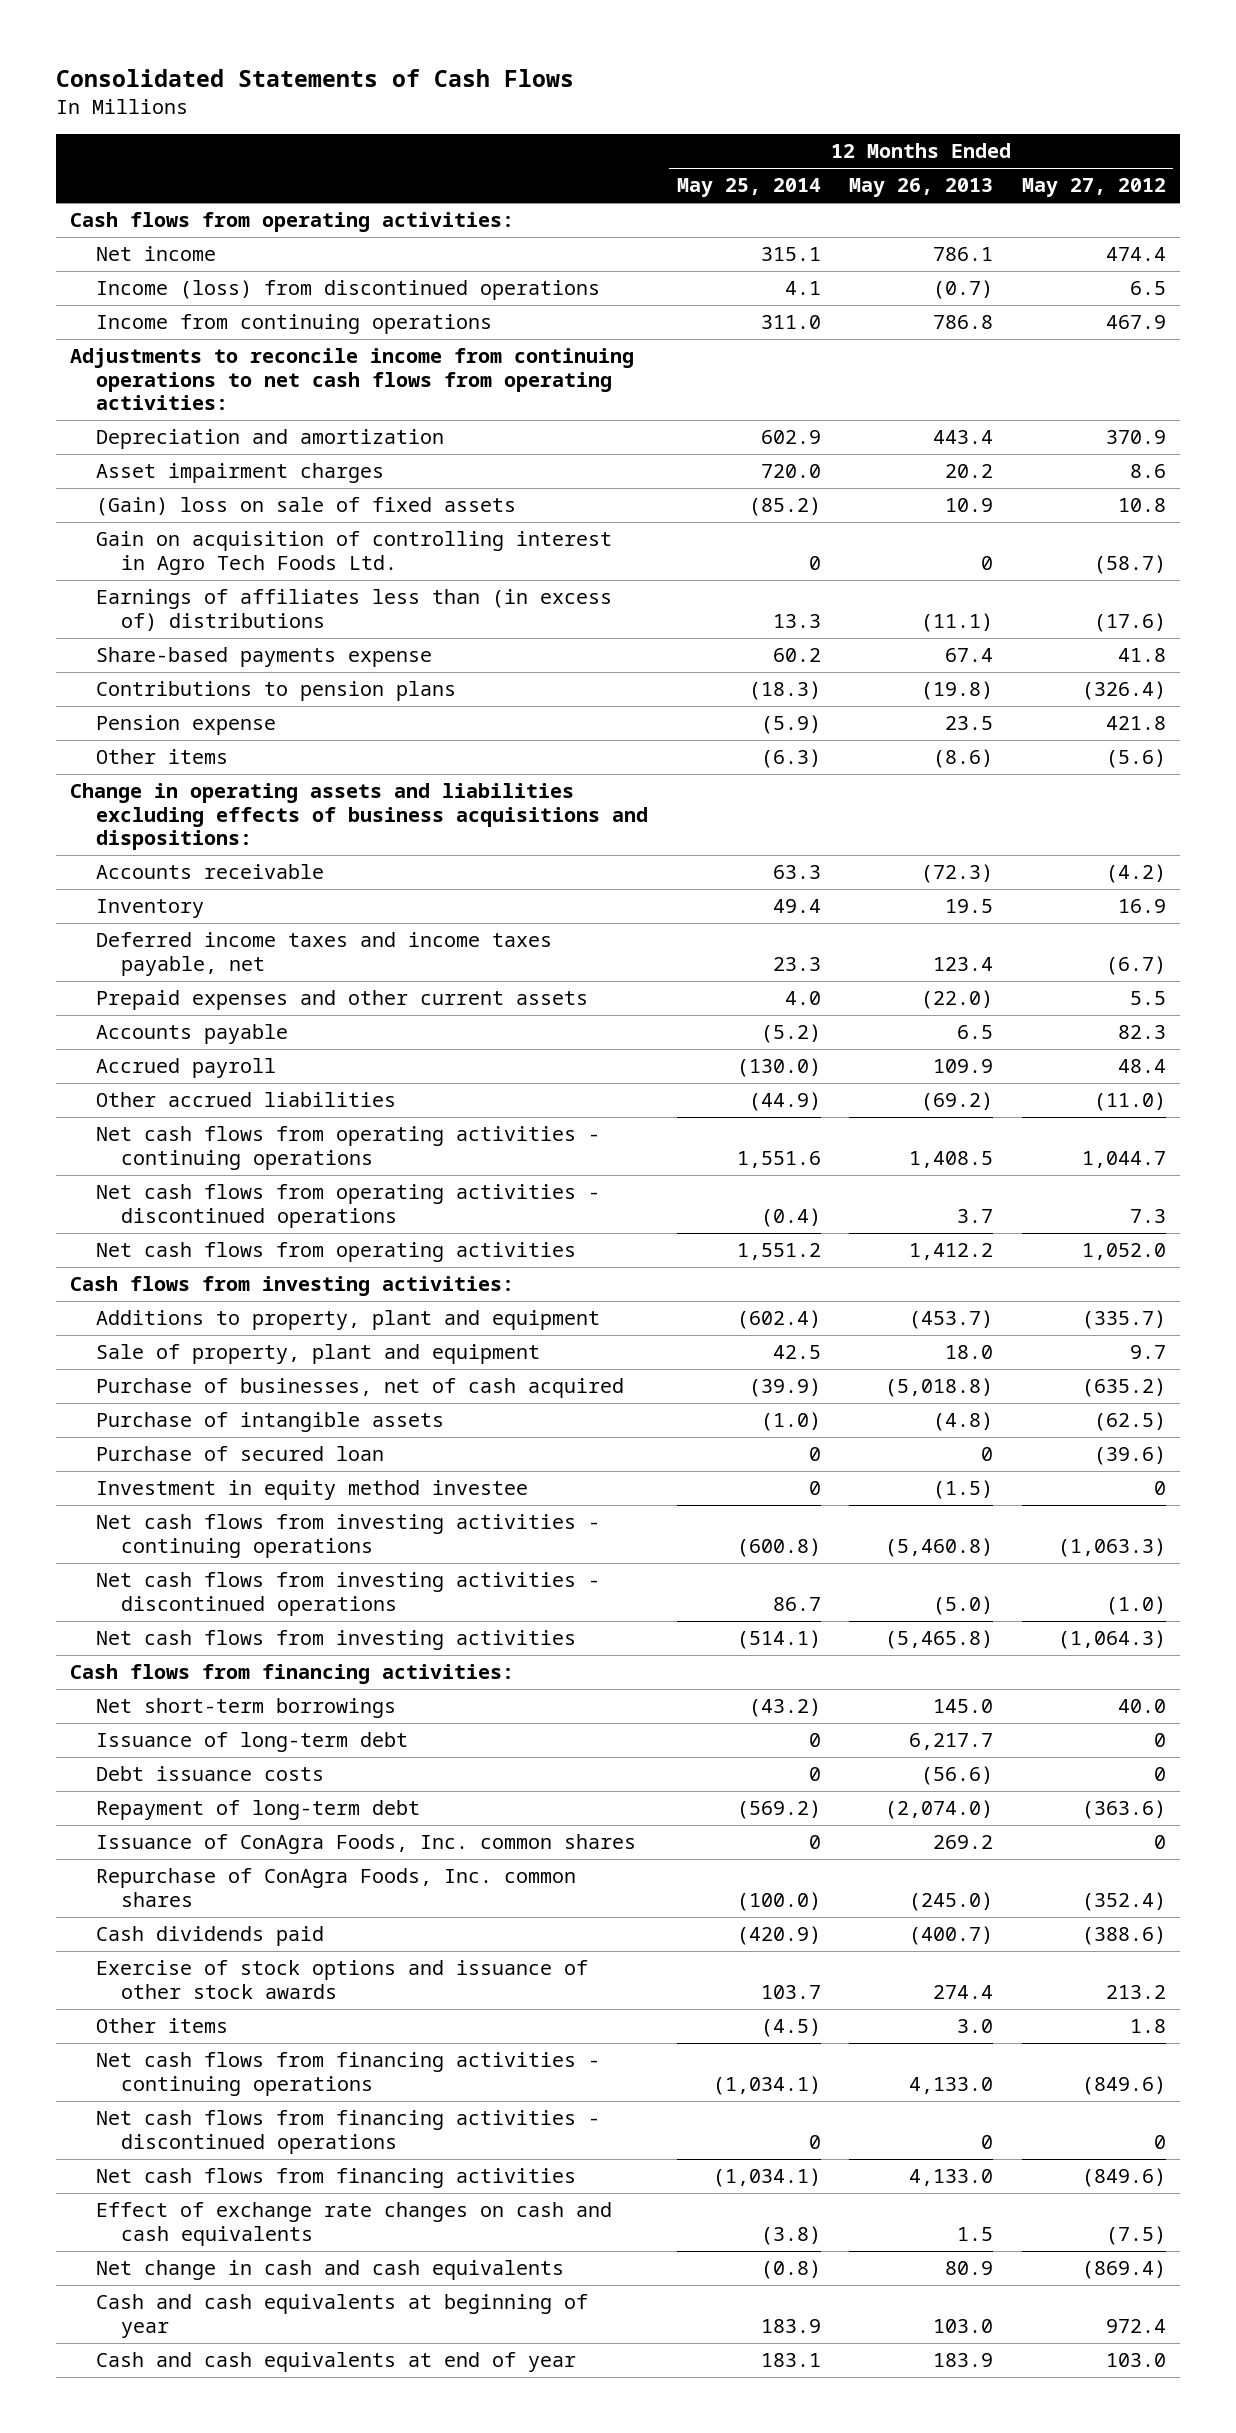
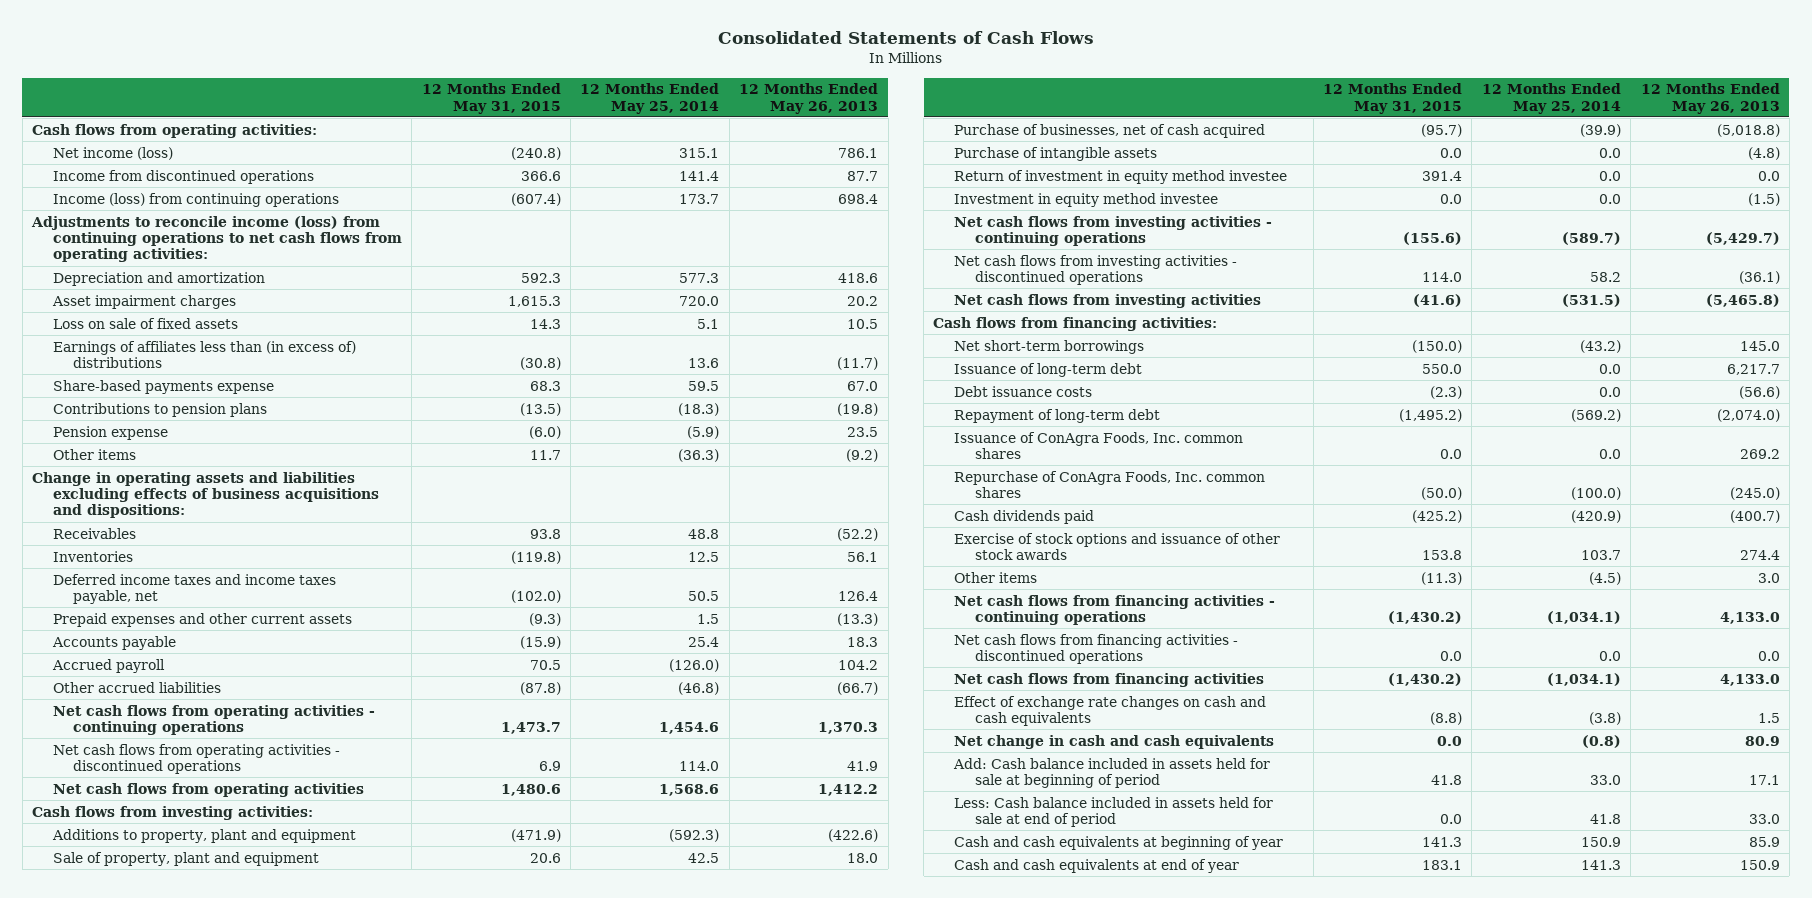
[1021,178,1166,198] May 27, 2012 -> none
none -> [421,83,561,114] 12 Months Ended May 31, 2015
[95,246,216,262] Net income -> [52,146,173,160] Net income (loss)
[95,280,600,301] Income (loss) from discontinued operations -> [52,169,314,184] Income from discontinued operations
[784,281,821,296] 4.1 -> [679,170,720,181] 141.4
[933,280,994,300] (0.7) -> [847,170,879,181] 87.7
[95,314,492,335] Income from continuing operations -> [52,192,339,207] Income (loss) from continuing operations
[760,315,821,330] 311.0 -> [679,193,720,204] 173.7
[933,315,994,330] 786.8 -> [838,193,879,204] 698.4
[70,348,635,411] Adjustments to reconcile income from continuing operations to net cash flows from operating activities: -> [31,215,402,263] Adjustments to reconcile income (loss) from continuing operations to net cash flows from operating activities:
[760,430,821,445] 602.9 -> [679,272,720,283] 577.3
[933,430,994,445] 443.4 -> [838,272,879,283] 418.6
[95,531,612,575] Gain on acquisition of controlling interest in Agro Tech Foods Ltd. -> none
[95,497,516,517] (Gain) loss on sale of fixed assets -> [52,317,238,329] Loss on sale of fixed assets
[748,497,821,517] (85.2) -> [697,318,720,329] 5.1
[945,498,994,513] 10.9 -> [847,318,879,329] 10.5
[772,613,821,628] 13.3 -> [688,357,720,368] 13.6
[921,612,994,632] (11.1) -> [837,356,879,370] (11.7)
[772,648,821,663] 60.2 -> [688,380,720,391] 59.5
[945,648,994,663] 67.4 -> [847,380,879,391] 67.0
[760,749,821,769] (6.3) -> [678,448,720,462] (36.3)
[933,749,994,769] (8.6) -> [846,448,879,462] (9.2)
[95,864,324,880] Accounts receivable -> none
[95,899,204,919] Inventory -> none
none -> [52,527,136,539] Receivables
none -> [52,550,133,562] Inventories
[772,956,821,971] 23.3 -> [688,590,720,601] 50.5
[933,956,994,971] 123.4 -> [838,590,879,601] 126.4
[784,991,821,1006] 4.0 -> [697,613,720,624] 1.5
[921,990,994,1010] (22.0) -> [837,612,879,626] (13.3)
[760,1024,821,1044] (5.2) -> [688,636,720,647] 25.4
[957,1025,994,1040] 6.5 -> [847,636,879,647] 18.3
[736,1058,821,1078] (130.0) -> [669,658,720,672] (126.0)
[933,1059,994,1074] 109.9 -> [838,659,879,670] 104.2
[748,1092,821,1112] (44.9) -> [678,681,720,695] (46.8)
[921,1092,994,1112] (69.2) -> [837,681,879,695] (66.7)
[736,1150,821,1168] 1,551.6 -> [659,721,720,734] 1,454.6
[909,1150,994,1168] 1,408.5 -> [818,721,879,734] 1,370.3
[760,1207,821,1227] (0.4) -> [679,760,720,771] 114.0
[957,1208,994,1223] 3.7 -> [847,760,879,771] 41.9
[736,1243,821,1261] 1,551.2 -> [659,783,720,796] 1,568.6
[736,1310,821,1330] (602.4) -> [669,828,720,842] (592.3)
[909,1310,994,1330] (453.7) -> [828,828,879,842] (422.6)
[95,1446,384,1462] Purchase of secured loan -> none
[760,1412,821,1432] (1.0) -> [1598,147,1621,158] 0.0
none -> [954,169,1288,184] Return of investment in equity method investee
[808,1481,821,1496] 0 -> [1598,193,1621,204] 0.0
[736,1537,821,1557] (600.8) -> [1561,231,1621,245] (589.7)
[885,1537,994,1557] (5,460.8) -> [1705,231,1780,245] (5,429.7)
[772,1596,821,1611] 86.7 -> [1589,271,1621,282] 58.2
[933,1595,994,1615] (5.0) -> [1738,270,1780,284] (36.1)
[736,1630,821,1650] (514.1) -> [1561,293,1621,307] (531.5)
[808,1733,821,1748] 0 -> [1598,363,1621,374] 0.0
[808,1767,821,1782] 0 -> [1598,386,1621,397] 0.0
[808,1835,821,1850] 0 -> [1598,448,1621,459] 0.0
[808,2134,821,2149] 0 -> [1598,650,1621,661] 0.0
[981,2134,994,2149] 0 -> [1757,650,1780,661] 0.0
none -> [953,757,1271,788] Add: Cash balance included in assets held for sale at beginning of period
none -> [954,796,1274,827] Less: Cash balance included in assets held for sale at end of period
[760,2318,821,2333] 183.9 -> [1580,836,1621,847] 150.9
[933,2318,994,2333] 103.0 -> [1748,836,1780,847] 85.9
[760,2353,821,2368] 183.1 -> [1580,859,1621,870] 141.3
[933,2353,994,2368] 183.9 -> [1739,859,1780,870] 150.9

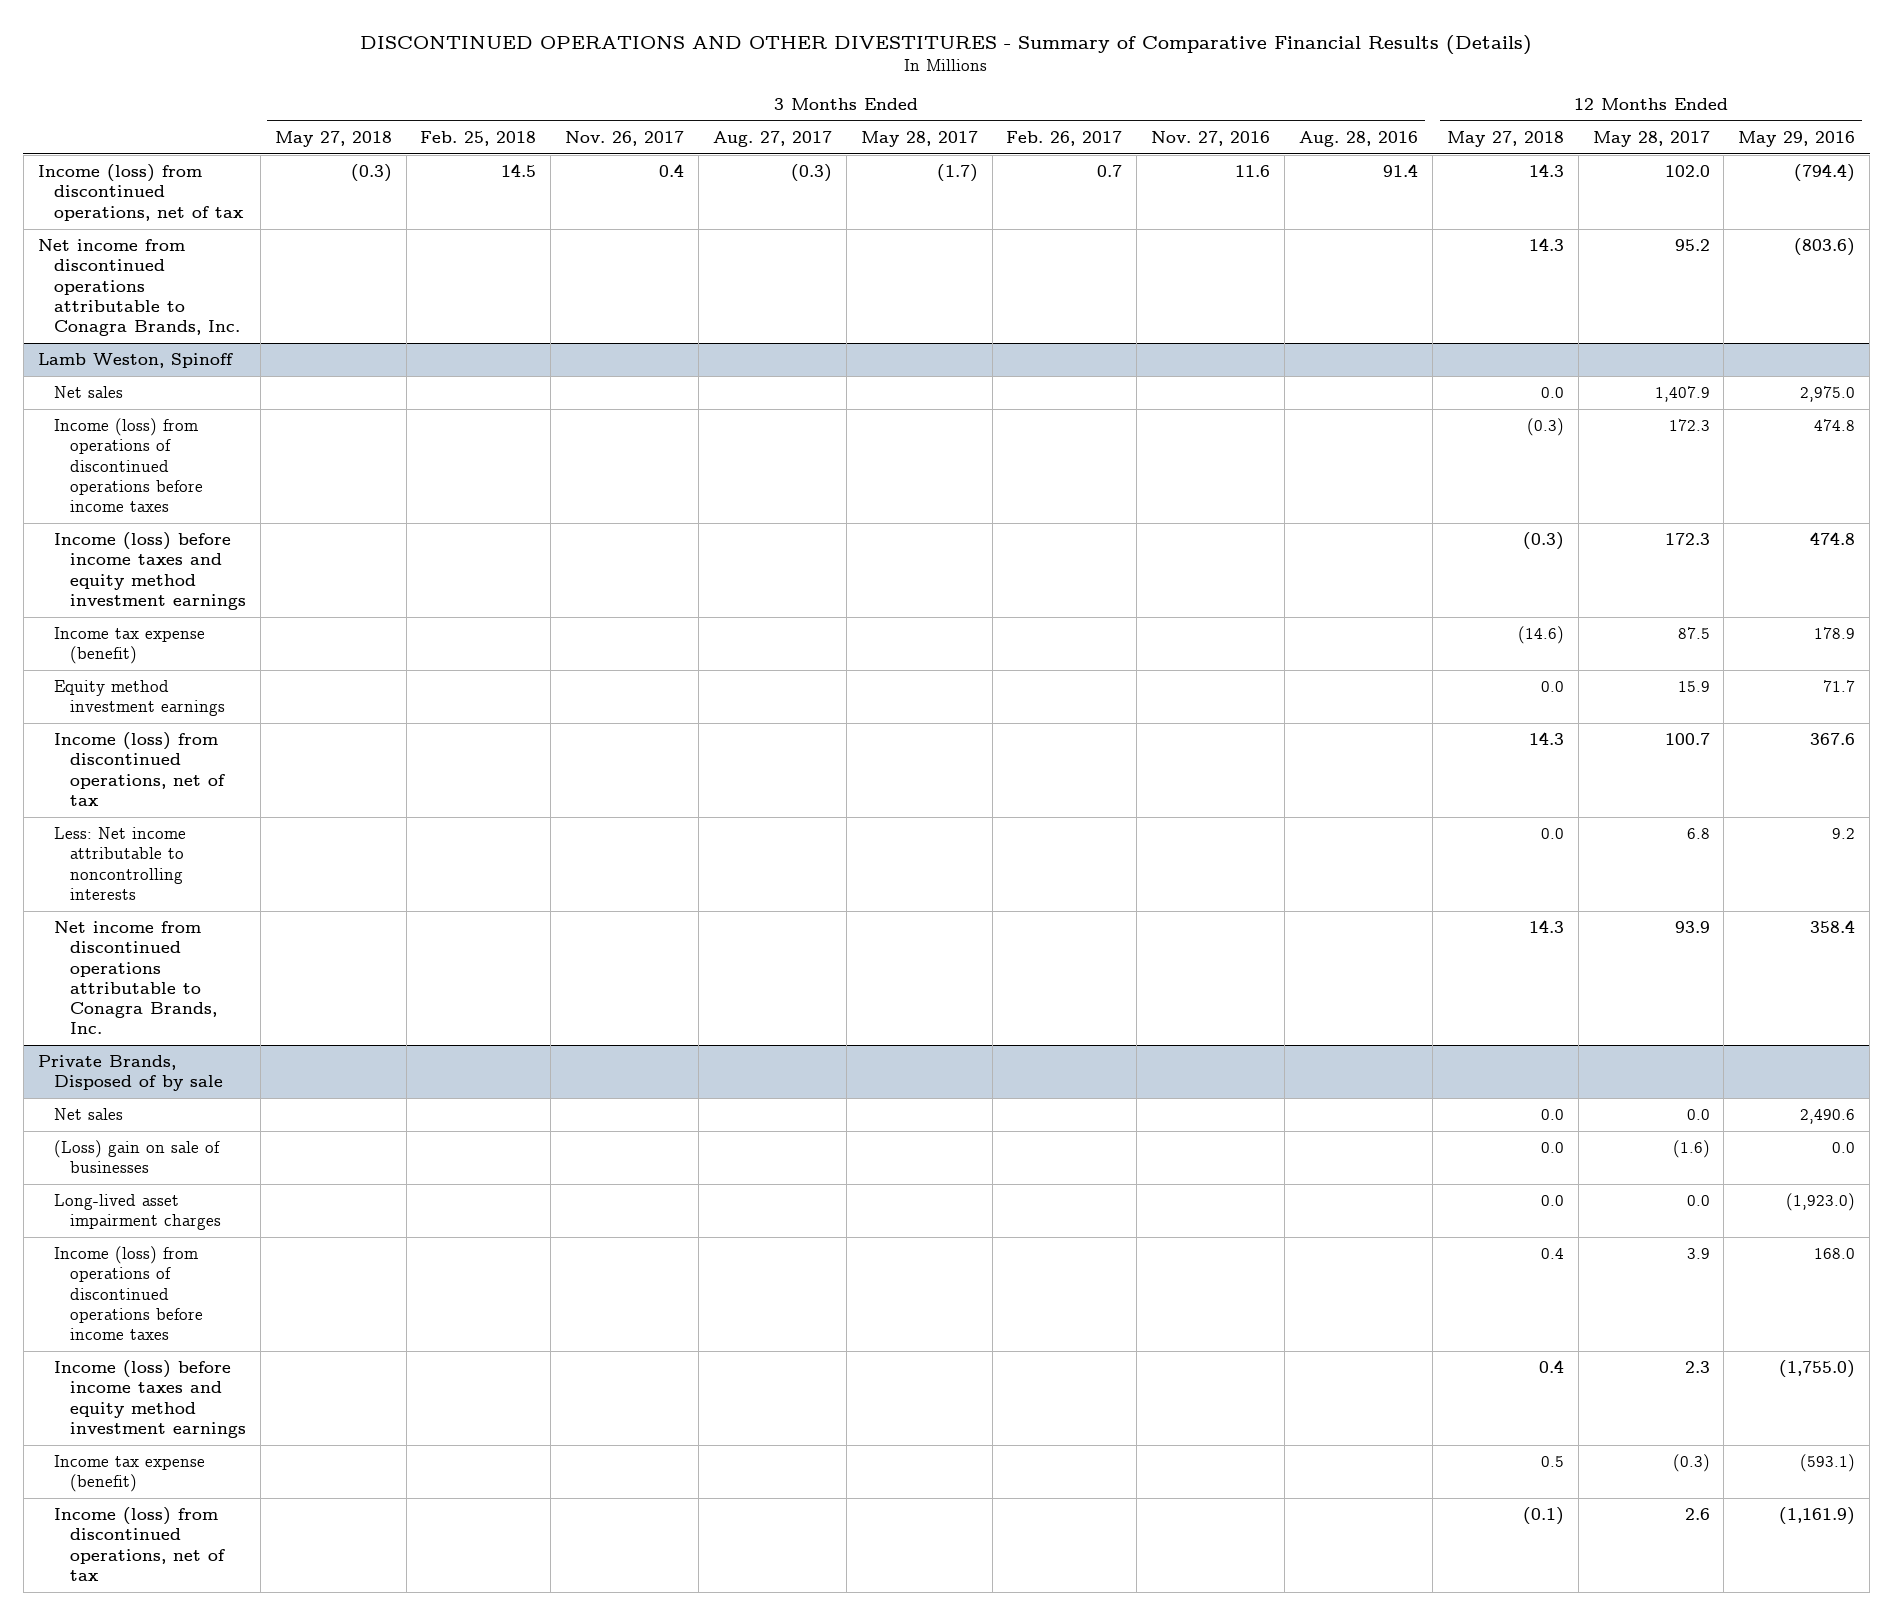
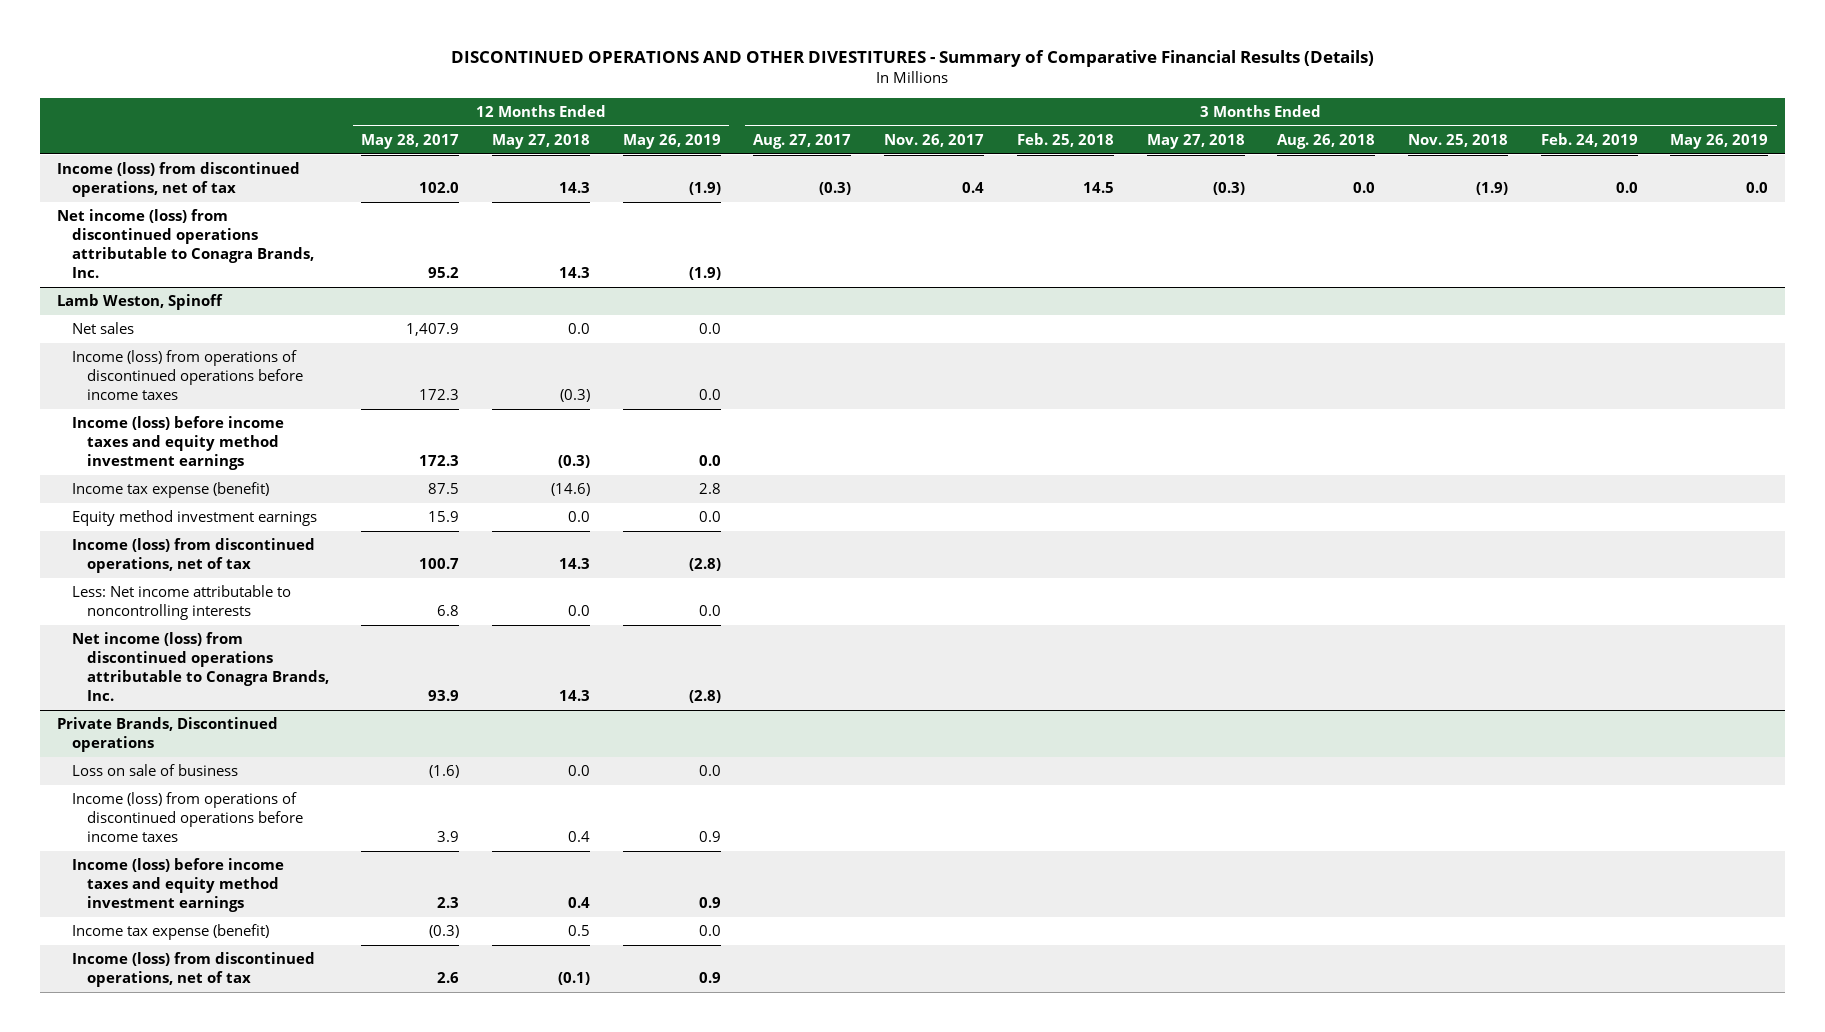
[860,130,978,147] May 28, 2017 -> none
[1006,130,1123,146] Feb. 26, 2017 -> none
[1151,130,1271,146] Nov. 27, 2016 -> none
[1299,130,1419,147] Aug. 28, 2016 -> none
[1738,130,1856,147] May 29, 2016 -> none
none -> [622,133,721,149] May 26, 2019
none -> [1277,133,1376,149] Aug. 26, 2018
none -> [1407,133,1508,147] Nov. 25, 2018
none -> [1540,132,1638,147] Feb. 24, 2019
none -> [1670,133,1769,149] May 26, 2019
[37,239,240,337] Net income from discontinued operations attributable to Conagra Brands, Inc. -> [56,209,314,279] Net income (loss) from discontinued operations attributable to Conagra Brands, Inc.
[37,1055,223,1092] Private Brands, Disposed of by sale -> none
[53,1108,123,1121] Net sales -> none
[53,1194,221,1231] Long-lived asset impairment charges -> none
[53,921,217,1035] Net income from discontinued operations attributable to Conagra Brands, Inc. -> [71,632,329,702] Net income (loss) from discontinued operations attributable to Conagra Brands, Inc.
none -> [56,717,278,753] Private Brands, Discontinued operations
[53,1140,220,1174] (Loss) gain on sale of businesses -> [71,764,238,777] Loss on sale of business

